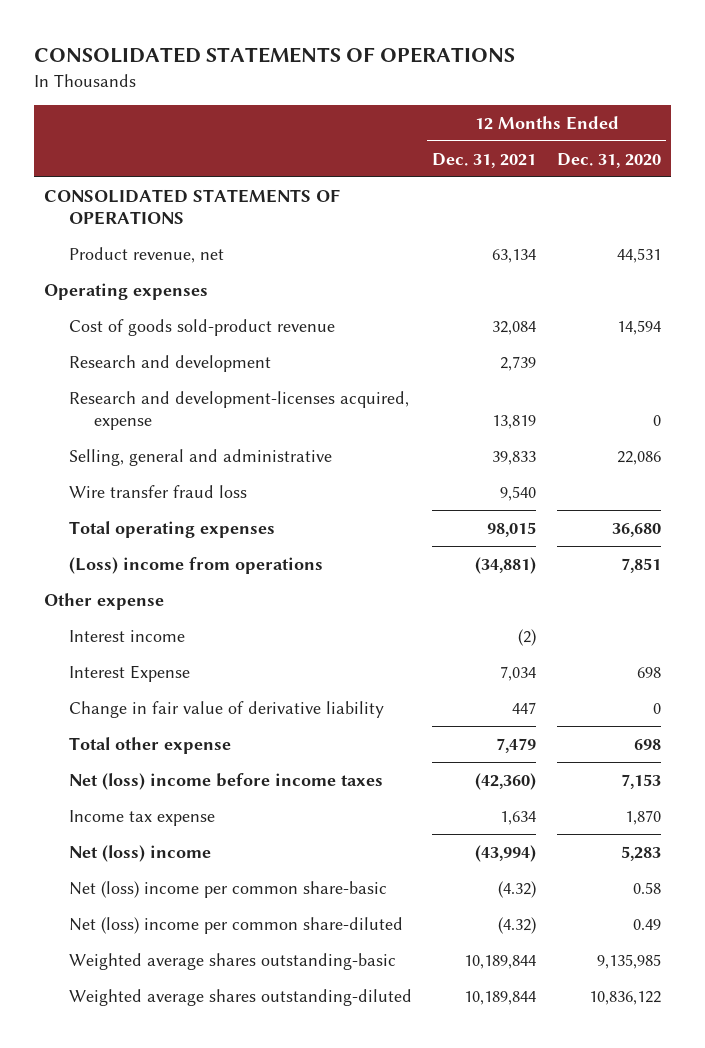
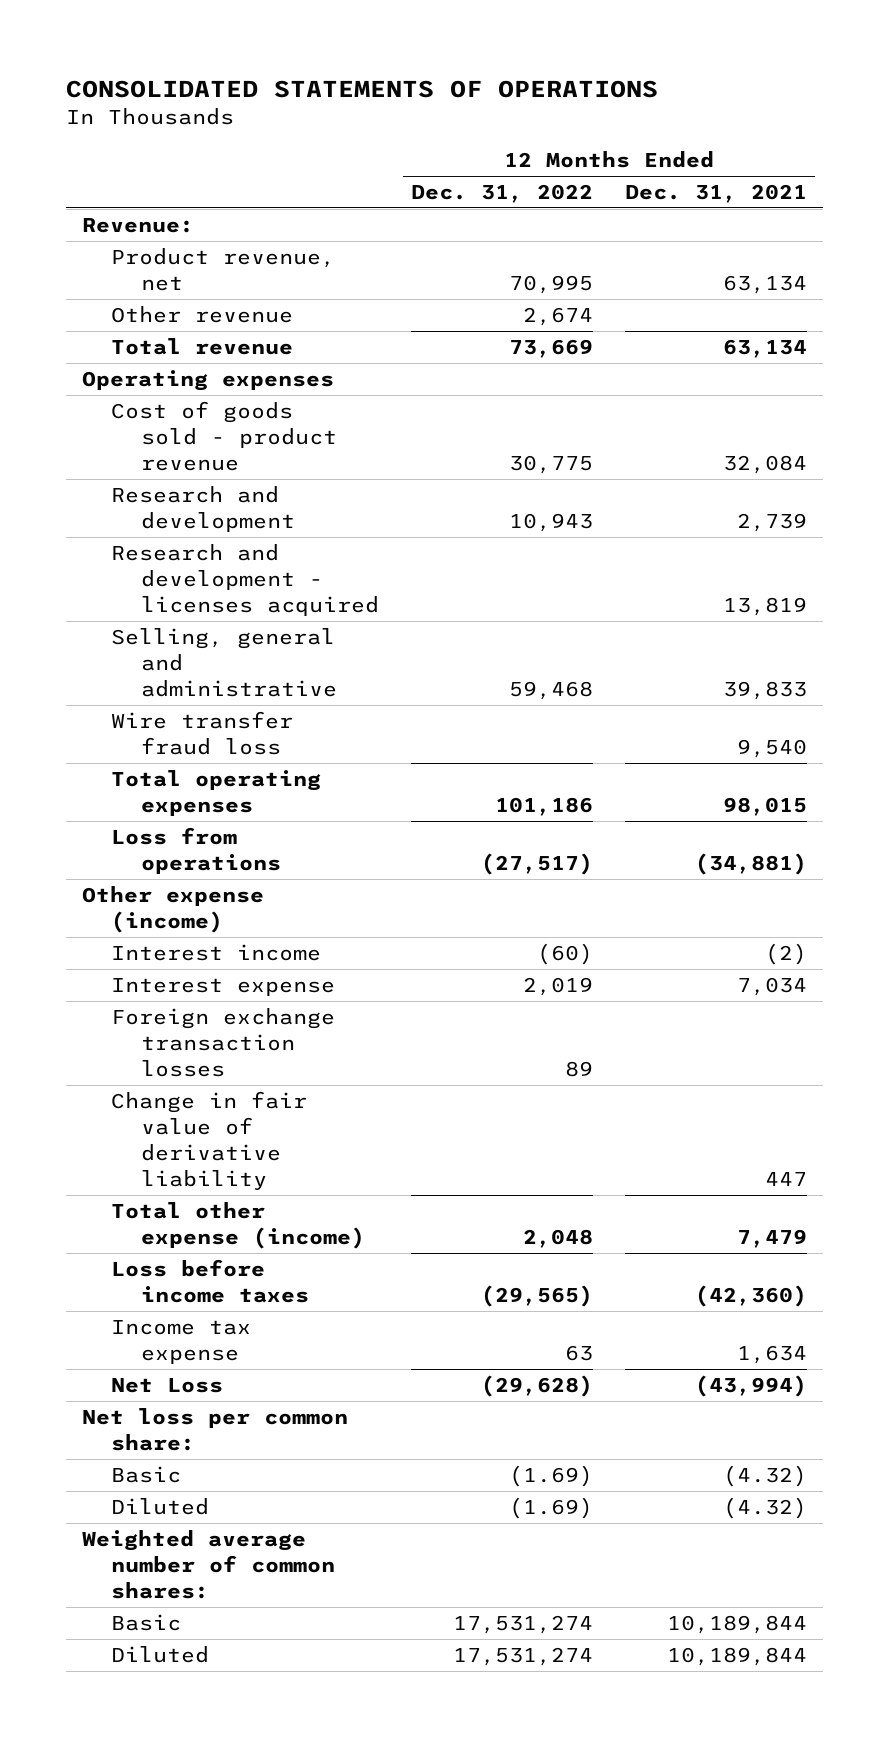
[556,152,661,168] Dec. 31, 2020 -> none
none -> [411,183,594,203] Dec. 31, 2022
[44,188,341,225] CONSOLIDATED STATEMENTS OF OPERATIONS -> none
none -> [81,217,194,233] Revenue:
none -> [111,305,294,323] Other revenue
none -> [111,337,294,355] Total revenue
[69,318,336,336] Cost of goods sold-product revenue -> [111,400,338,472] Cost of goods sold - product revenue
[69,390,410,430] Research and development-licenses acquired, expense -> [111,543,380,617] Research and development - licenses acquired
[69,556,324,574] (Loss) income from operations -> [111,826,282,875] Loss from operations
[44,592,165,610] Other expense -> [81,885,264,934] Other expense (income)
[69,664,191,682] Interest Expense -> [111,977,336,996] Interest expense
none -> [111,1007,336,1078] Foreign exchange transaction losses
[69,736,232,754] Total other expense -> [111,1201,366,1250] Total other expense (income)
[69,772,384,790] Net (loss) income before income taxes -> [111,1258,310,1304] Loss before income taxes
[69,844,212,862] Net (loss) income -> [111,1377,224,1393] Net Loss
none -> [81,1407,348,1452] Net loss per common share:
[69,880,388,898] Net (loss) income per common share-basic -> [111,1465,182,1483] Basic
[69,916,404,934] Net (loss) income per common share-diluted -> [111,1497,210,1515] Diluted
none -> [81,1529,336,1600] Weighted average number of common shares:
[69,952,397,970] Weighted average shares outstanding-basic -> [111,1613,182,1631] Basic
[69,988,413,1006] Weighted average shares outstanding-diluted -> [111,1645,210,1663] Diluted

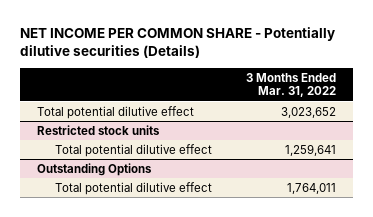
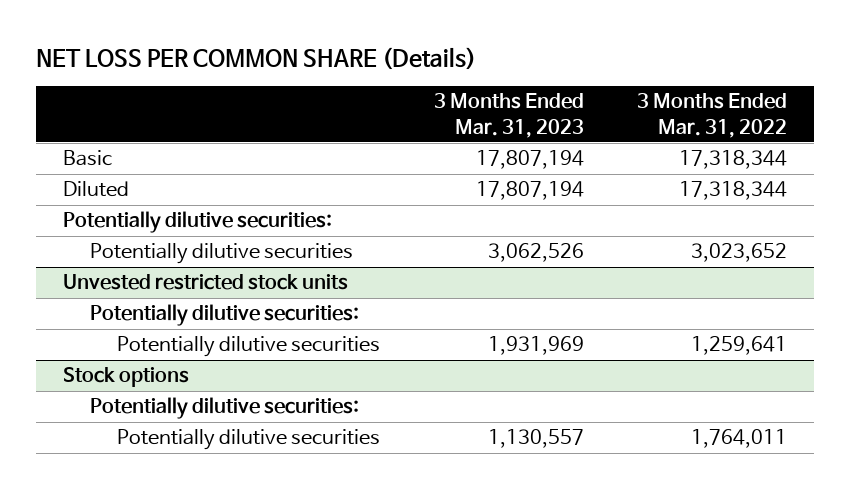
[19,27,335,59] NET INCOME PER COMMON SHARE - Potentially dilutive securities (Details) -> [35,47,476,71] NET LOSS PER COMMON SHARE (Details)
none -> [433,93,584,138] 3 Months Ended Mar. 31, 2023
none -> [62,150,112,167] Basic
none -> [62,181,129,198] Diluted
none -> [62,211,332,234] Potentially dilutive securities:
[37,105,195,119] Total potential dilutive effect -> [89,243,353,265] Potentially dilutive securities
[37,124,161,135] Restricted stock units -> [62,274,348,291] Unvested restricted stock units
none -> [89,304,359,327] Potentially dilutive securities:
[54,143,212,157] Total potential dilutive effect -> [116,336,380,358] Potentially dilutive securities
[37,162,153,176] Outstanding Options -> [62,367,189,388] Stock options
none -> [89,397,359,420] Potentially dilutive securities:
[54,181,212,195] Total potential dilutive effect -> [116,429,380,451] Potentially dilutive securities

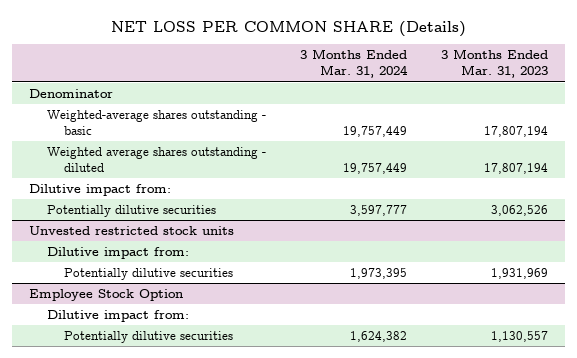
[637,93,788,138] 3 Months Ended Mar. 31, 2022 -> none
none -> [299,49,408,79] 3 Months Ended Mar. 31, 2024
none -> [29,88,114,98] Denominator
[62,150,112,167] Basic -> [46,109,266,135] Weighted-average shares outstanding - basic
[62,181,129,198] Diluted -> [46,146,266,172] Weighted average shares outstanding - diluted
[62,211,332,234] Potentially dilutive securities: -> [29,183,172,196] Dilutive impact from:
[89,304,359,327] Potentially dilutive securities: -> [46,246,189,259] Dilutive impact from:
[62,367,189,388] Stock options -> [29,288,184,301] Employee Stock Option
[89,397,359,420] Potentially dilutive securities: -> [46,309,189,322] Dilutive impact from:

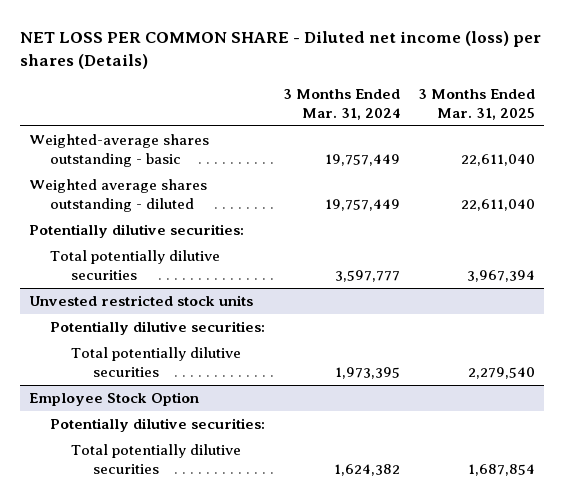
[110,20,466,37] NET LOSS PER COMMON SHARE (Details) -> [19,30,541,69] NET LOSS PER COMMON SHARE - Diluted net income (loss) per shares (Details)
[440,49,548,79] 3 Months Ended Mar. 31, 2023 -> none
none -> [417,89,535,120] 3 Months Ended Mar. 31, 2025
[29,88,114,98] Denominator -> none
[29,183,172,196] Dilutive impact from: -> [28,224,244,239] Potentially dilutive securities:
[46,204,216,217] Potentially dilutive securities -> [49,250,220,280] Total potentially dilutive securities
[46,246,189,259] Dilutive impact from: -> [49,321,265,336] Potentially dilutive securities:
[64,267,234,280] Potentially dilutive securities -> [71,347,242,377] Total potentially dilutive securities
[46,309,189,322] Dilutive impact from: -> [49,418,265,433] Potentially dilutive securities:
[64,330,234,343] Potentially dilutive securities -> [71,444,242,474] Total potentially dilutive securities

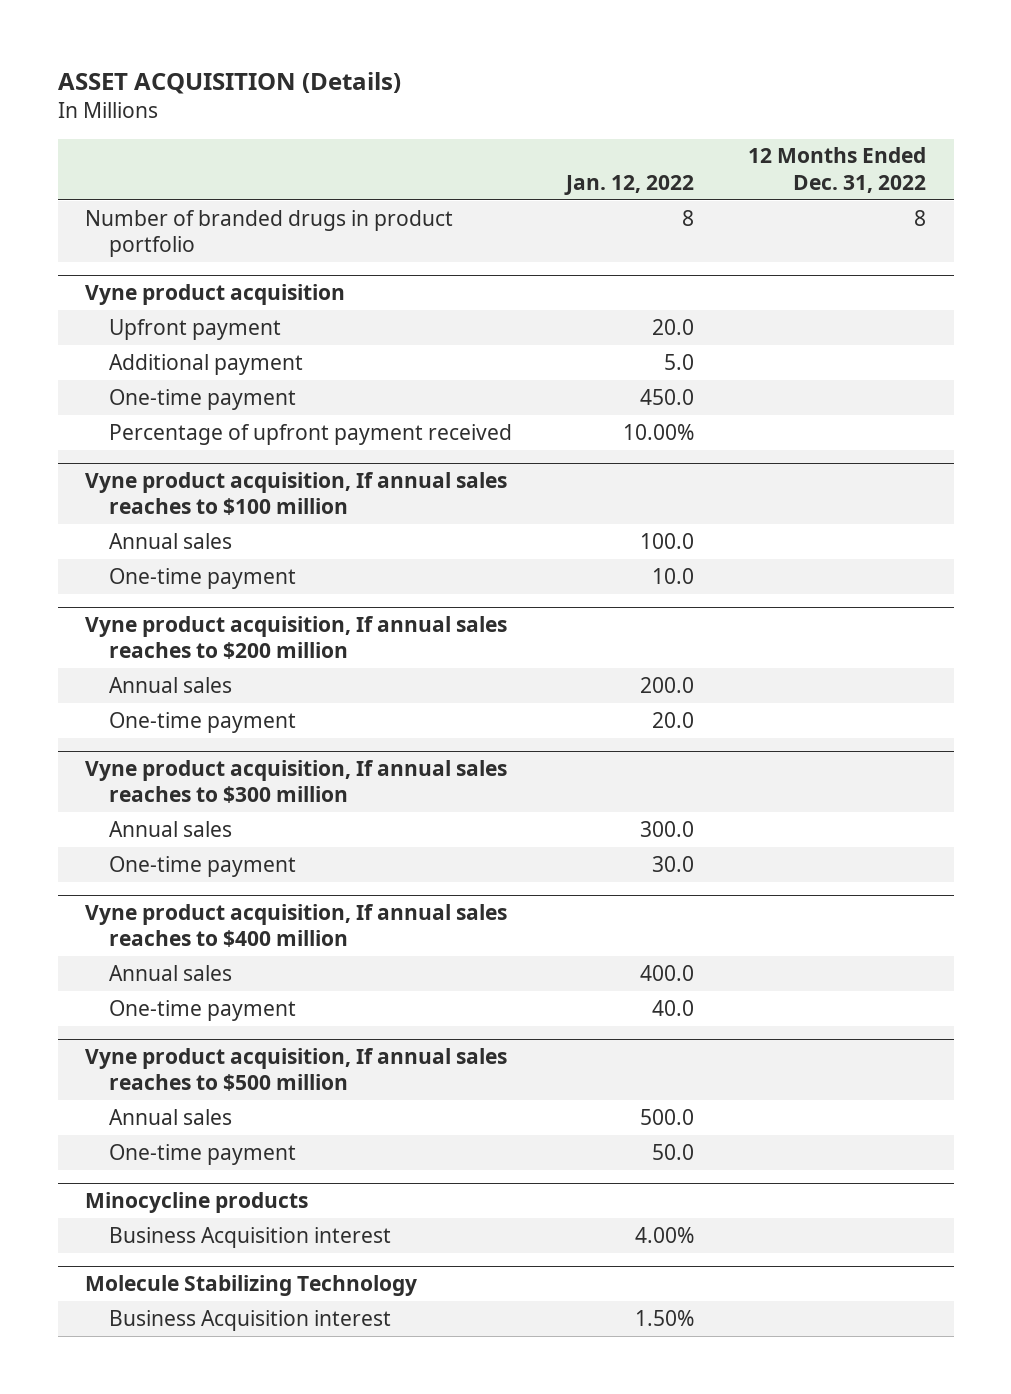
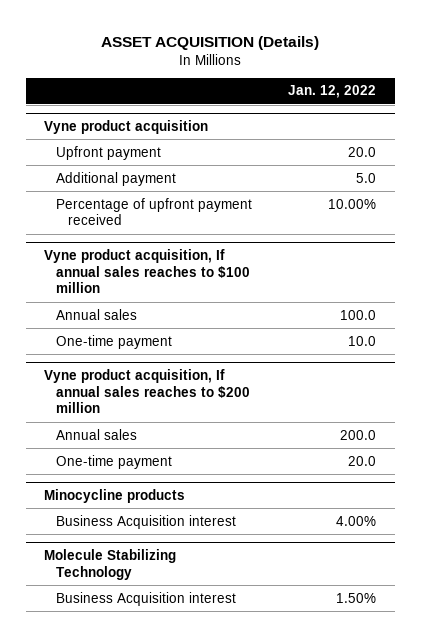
[748,147,927,193] 12 Months Ended Dec. 31, 2022 -> none
[84,209,453,258] Number of branded drugs in product portfolio -> none
[108,388,296,410] One-time payment -> none
[84,759,507,804] Vyne product acquisition, If annual sales reaches to $300 million -> none
[108,820,232,837] Annual sales -> none
[108,855,296,877] One-time payment -> none
[84,903,507,948] Vyne product acquisition, If annual sales reaches to $400 million -> none
[108,964,232,981] Annual sales -> none
[108,999,296,1021] One-time payment -> none
[84,1047,507,1092] Vyne product acquisition, If annual sales reaches to $500 million -> none
[108,1108,232,1125] Annual sales -> none
[108,1143,296,1165] One-time payment -> none

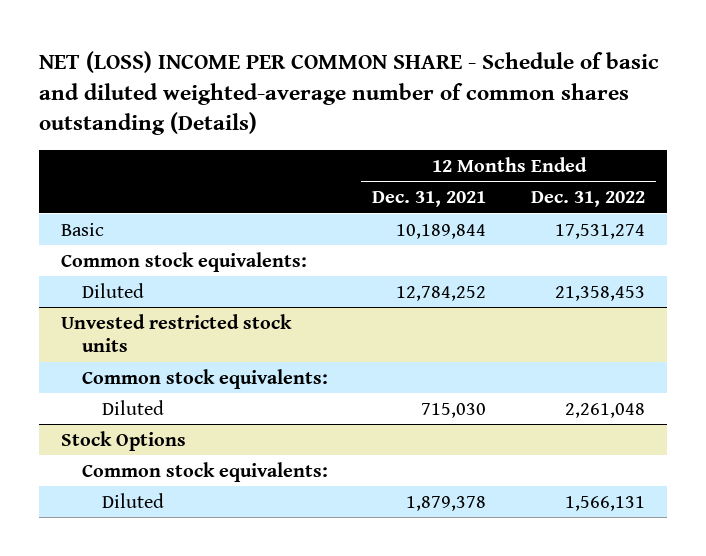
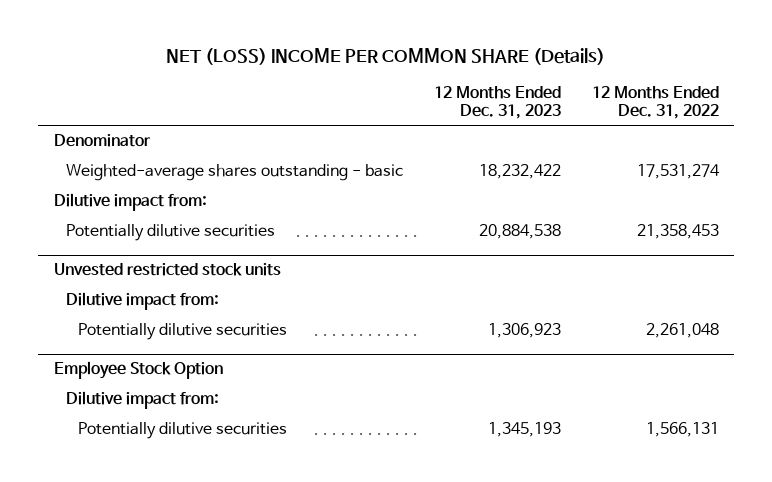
[38,51,659,136] NET (LOSS) INCOME PER COMMON SHARE - Schedule of basic and diluted weighted-average number of common shares outstanding (Details) -> [166,48,606,66] NET (LOSS) INCOME PER COMMON SHARE (Details)
[372,191,487,208] Dec. 31, 2021 -> none
none -> [433,85,561,119] 12 Months Ended Dec. 31, 2023
none -> [53,134,151,148] Denominator
[61,222,105,236] Basic -> [65,164,403,182] Weighted-average shares outstanding - basic
[61,251,308,272] Common stock equivalents: -> [53,193,207,212] Dilutive impact from:
[81,282,144,298] Diluted -> [65,224,275,242] Potentially dilutive securities
[81,368,328,389] Common stock equivalents: -> [65,292,219,311] Dilutive impact from:
[102,399,165,415] Diluted -> [78,323,288,341] Potentially dilutive securities
[61,430,187,451] Stock Options -> [53,361,223,380] Employee Stock Option
[81,461,328,482] Common stock equivalents: -> [65,391,219,410] Dilutive impact from:
[102,492,165,508] Diluted -> [78,422,288,440] Potentially dilutive securities

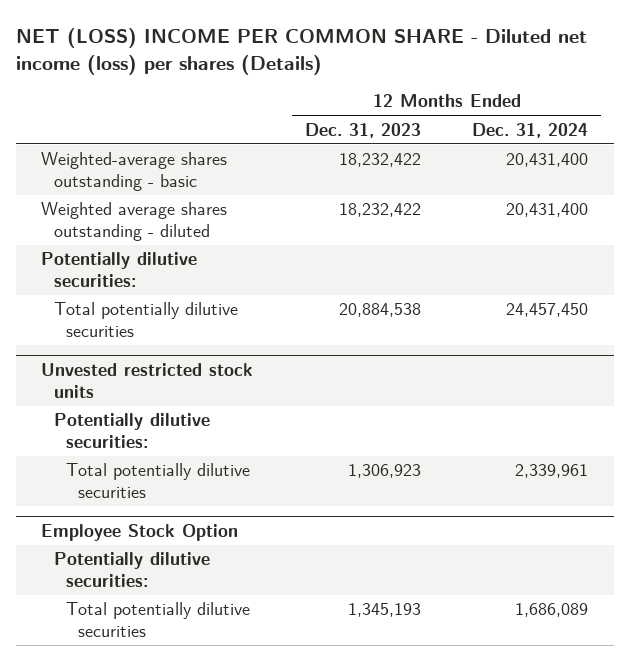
[166,48,606,66] NET (LOSS) INCOME PER COMMON SHARE (Details) -> [15,27,587,75] NET (LOSS) INCOME PER COMMON SHARE - Diluted net income (loss) per shares (Details)
[591,85,719,119] 12 Months Ended Dec. 31, 2022 -> none
none -> [472,122,589,138] Dec. 31, 2024
[53,134,151,148] Denominator -> none
none -> [41,202,228,242] Weighted average shares outstanding - diluted
[53,193,207,212] Dilutive impact from: -> [41,252,198,288] Potentially dilutive securities:
[65,224,275,242] Potentially dilutive securities -> [53,302,238,338] Total potentially dilutive securities
[65,292,219,311] Dilutive impact from: -> [53,413,210,449] Potentially dilutive securities:
[78,323,288,341] Potentially dilutive securities -> [66,463,251,499] Total potentially dilutive securities
[65,391,219,410] Dilutive impact from: -> [53,552,210,588] Potentially dilutive securities:
[78,422,288,440] Potentially dilutive securities -> [66,602,251,638] Total potentially dilutive securities

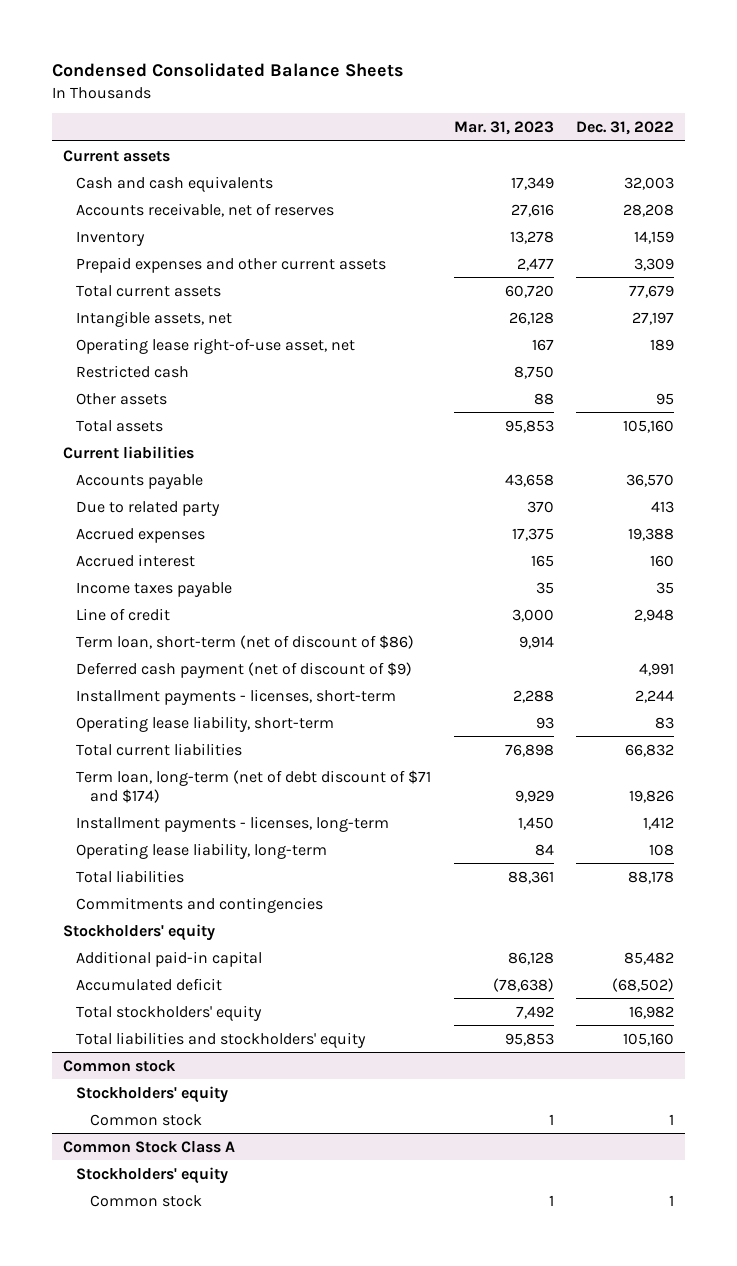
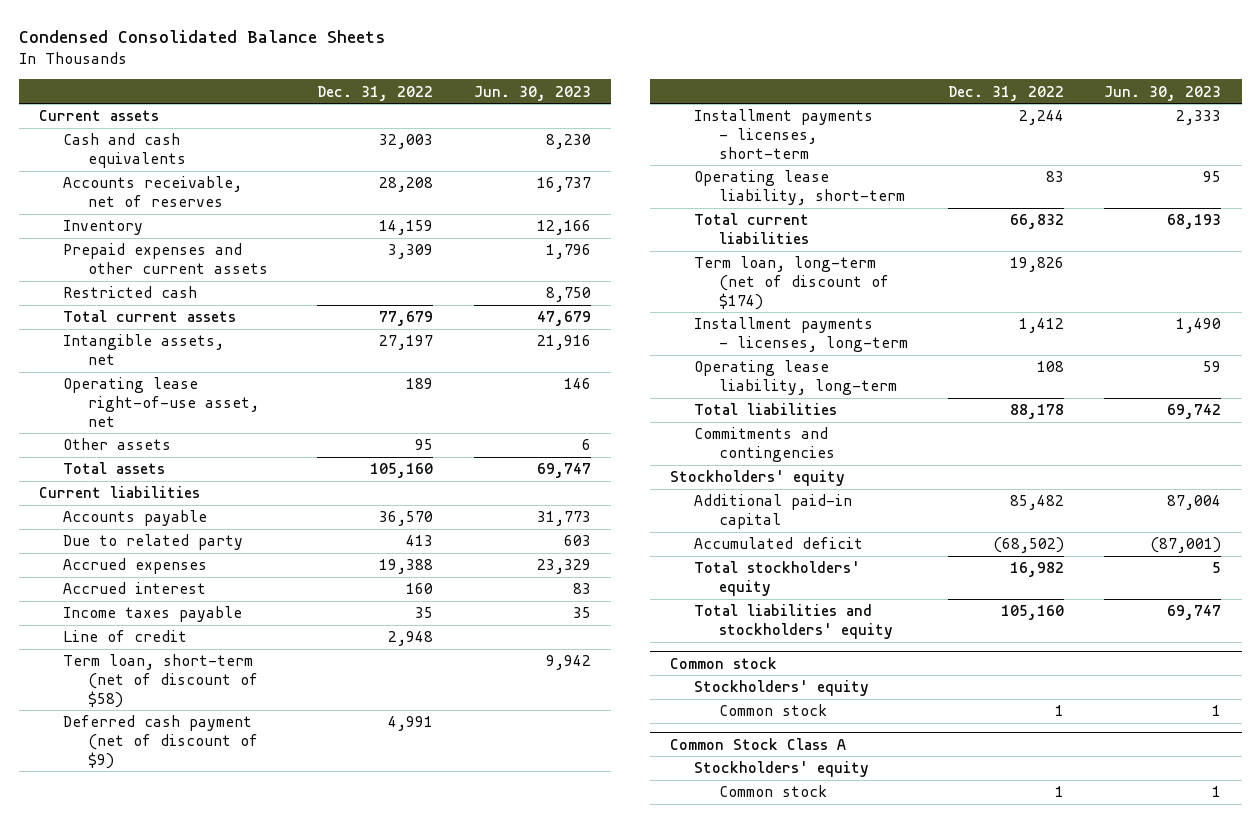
[453,121,554,136] Mar. 31, 2023 -> none
none -> [473,85,591,101] Jun. 30, 2023
[76,364,190,378] Restricted cash -> [63,286,198,299] Restricted cash
[76,634,415,649] Term loan, short-term (net of discount of $86) -> [63,654,258,708] Term loan, short-term (net of discount of $58)
[76,769,432,803] Term loan, long-term (net of debt discount of $71 and $174) -> [694,256,889,310] Term loan, long-term (net of discount of $174)

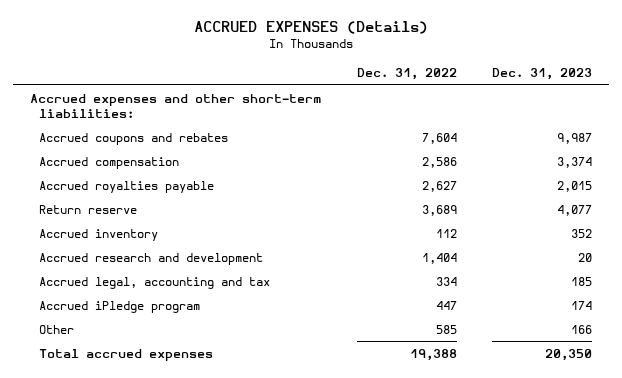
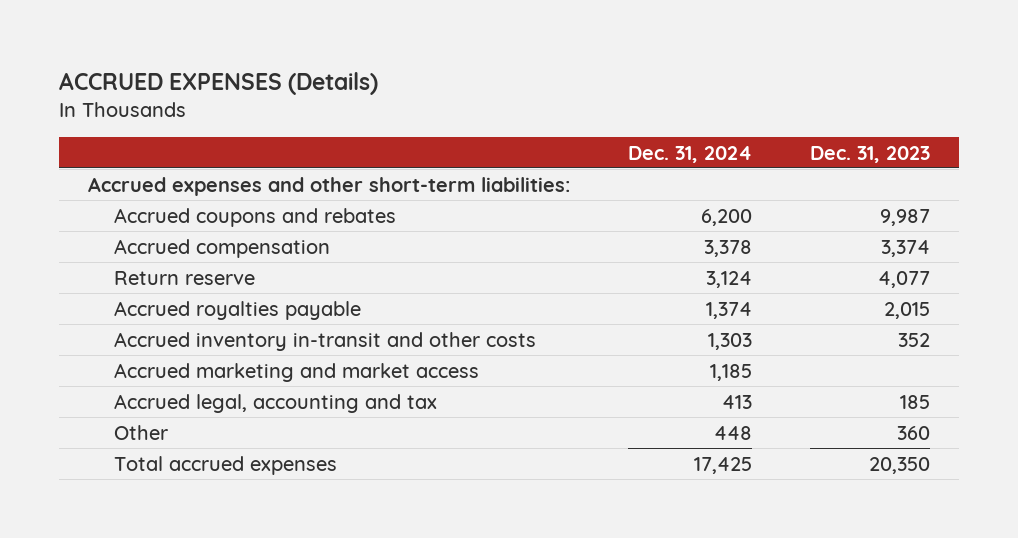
[356,68,457,81] Dec. 31, 2022 -> none
none -> [627,145,752,163] Dec. 31, 2024
[39,252,264,265] Accrued research and development -> none
[39,180,215,193] Accrued royalties payable -> [114,300,362,320] Accrued royalties payable
[39,228,159,241] Accrued inventory -> [114,331,537,351] Accrued inventory in-transit and other costs
none -> [114,362,480,382] Accrued marketing and market access
[39,300,201,313] Accrued iPledge program -> none
[570,324,592,334] 166 -> [897,425,931,440] 360

